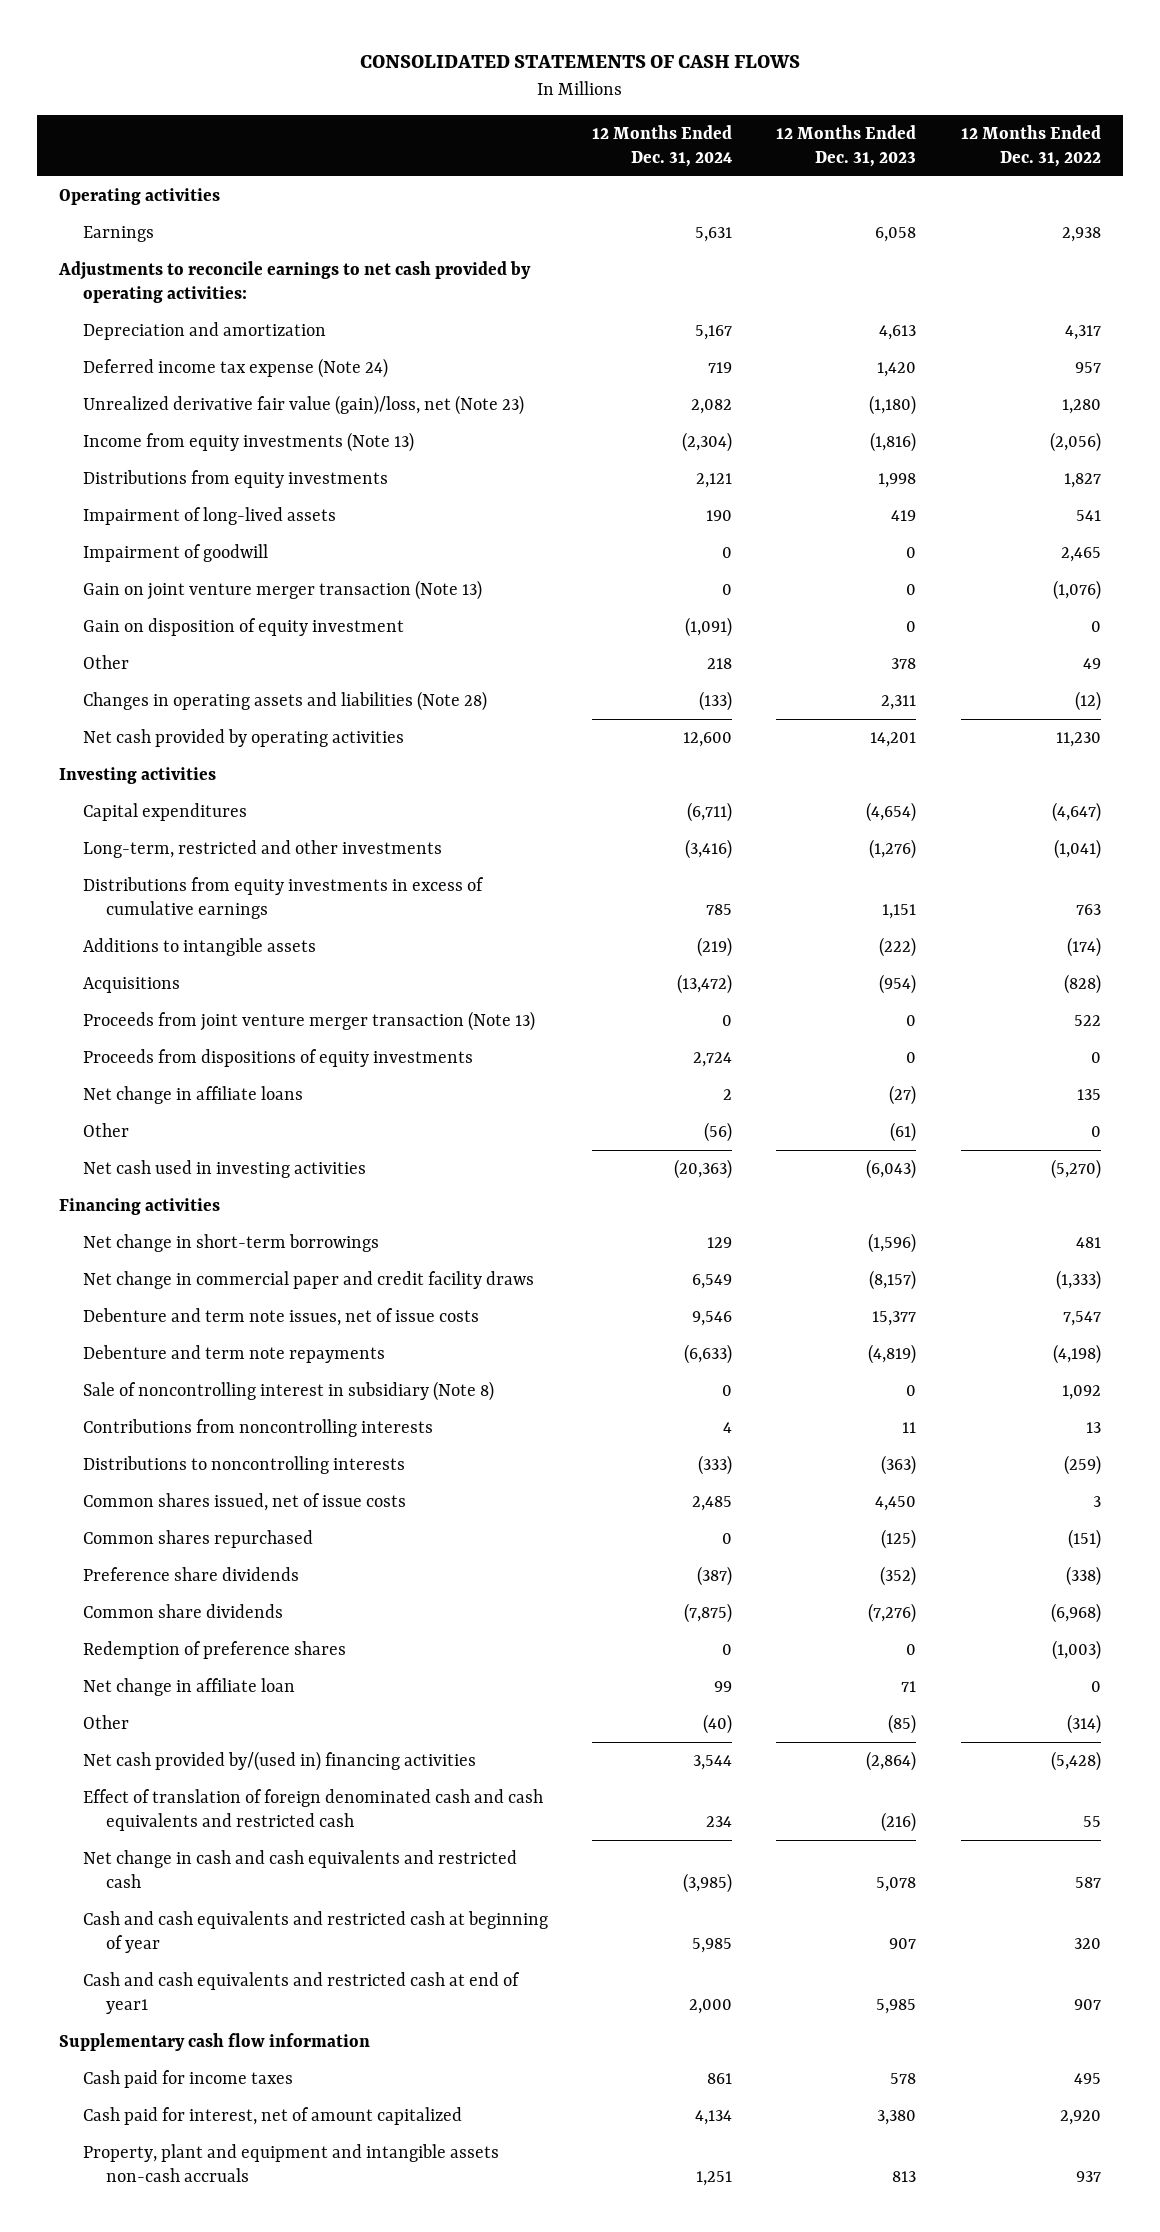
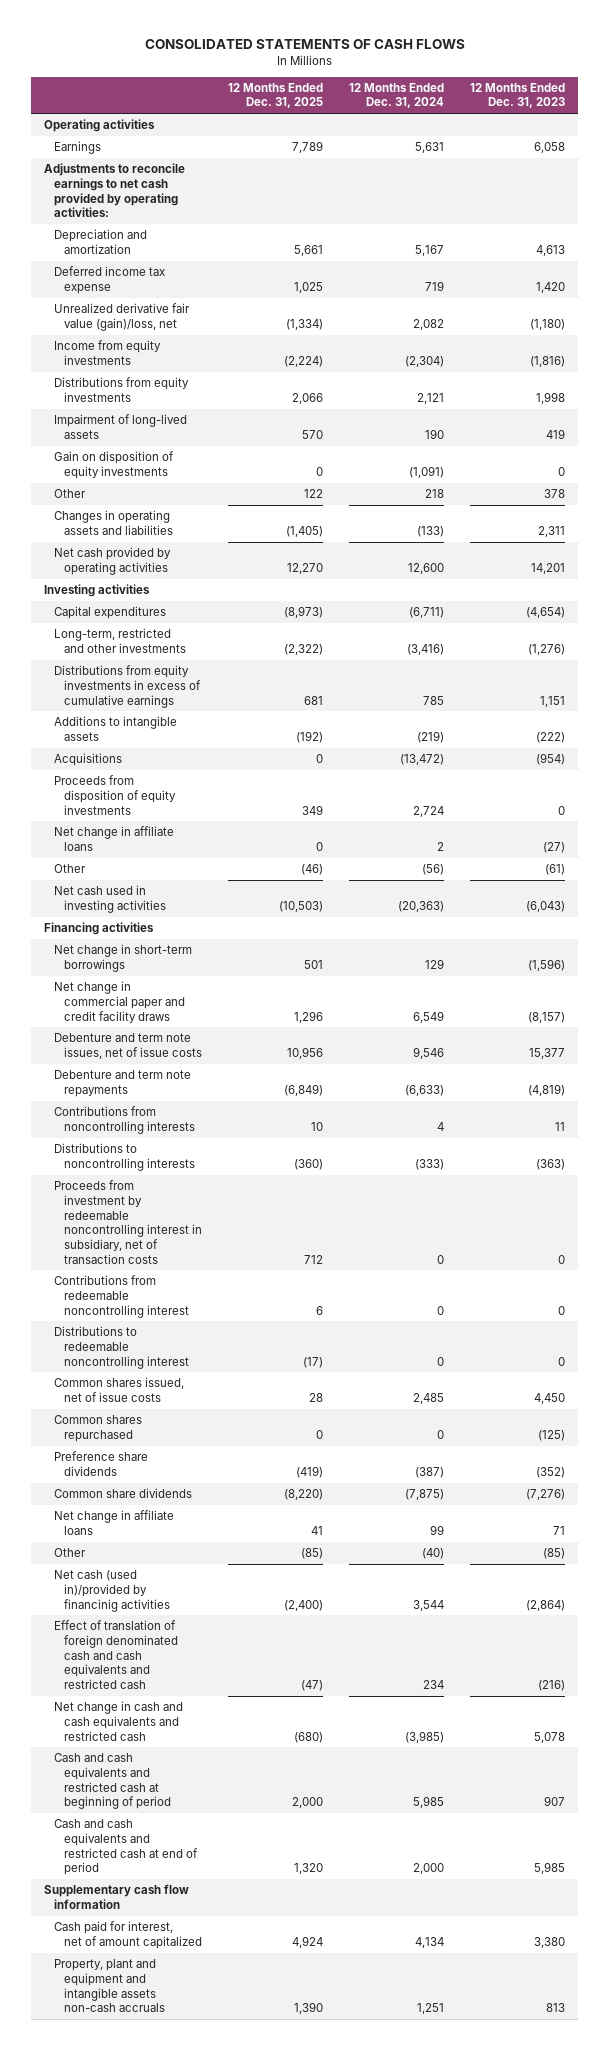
[960,124,1101,167] 12 Months Ended Dec. 31, 2022 -> none
none -> [227,82,323,109] 12 Months Ended Dec. 31, 2025
[82,358,388,379] Deferred income tax expense (Note 24) -> [53,266,165,294] Deferred income tax expense
[82,395,524,416] Unrealized derivative fair value (gain)/loss, net (Note 23) -> [53,303,190,331] Unrealized derivative fair value (gain)/loss, net
[82,432,414,453] Income from equity investments (Note 13) -> [53,340,161,365] Income from equity investments
[82,544,268,563] Impairment of goodwill -> none
[82,580,482,601] Gain on joint venture merger transaction (Note 13) -> none
[82,618,404,637] Gain on disposition of equity investment -> [53,451,174,479] Gain on disposition of equity investments
[82,691,487,712] Changes in operating assets and liabilities (Note 28) -> [53,510,173,535] Changes in operating assets and liabilities
[82,1011,535,1032] Proceeds from joint venture merger transaction (Note 13) -> none
[82,1049,473,1068] Proceeds from dispositions of equity investments -> [53,775,176,815] Proceeds from disposition of equity investments
[82,1381,494,1402] Sale of noncontrolling interest in subsidiary (Note 8) -> none
none -> [53,1180,202,1264] Proceeds from investment by redeemable noncontrolling interest in subsidiary, net of transaction costs
none -> [53,1275,189,1318] Contributions from redeemable noncontrolling interest
none -> [53,1326,189,1369] Distributions to redeemable noncontrolling interest
[82,1641,346,1660] Redemption of preference shares -> none
[82,1678,295,1697] Net change in affiliate loan -> [53,1510,174,1535] Net change in affiliate loans
[82,1751,476,1772] Net cash provided by/(used in) financing activities -> [53,1570,170,1612] Net cash (used in)/provided by financinig activities
[82,1911,548,1954] Cash and cash equivalents and restricted cash at beginning of year -> [53,1753,171,1810] Cash and cash equivalents and restricted cash at beginning of period
[82,1972,520,2015] Cash and cash equivalents and restricted cash at end of year1 -> [53,1819,198,1876] Cash and cash equivalents and restricted cash at end of period
[82,2070,293,2089] Cash paid for income taxes -> none

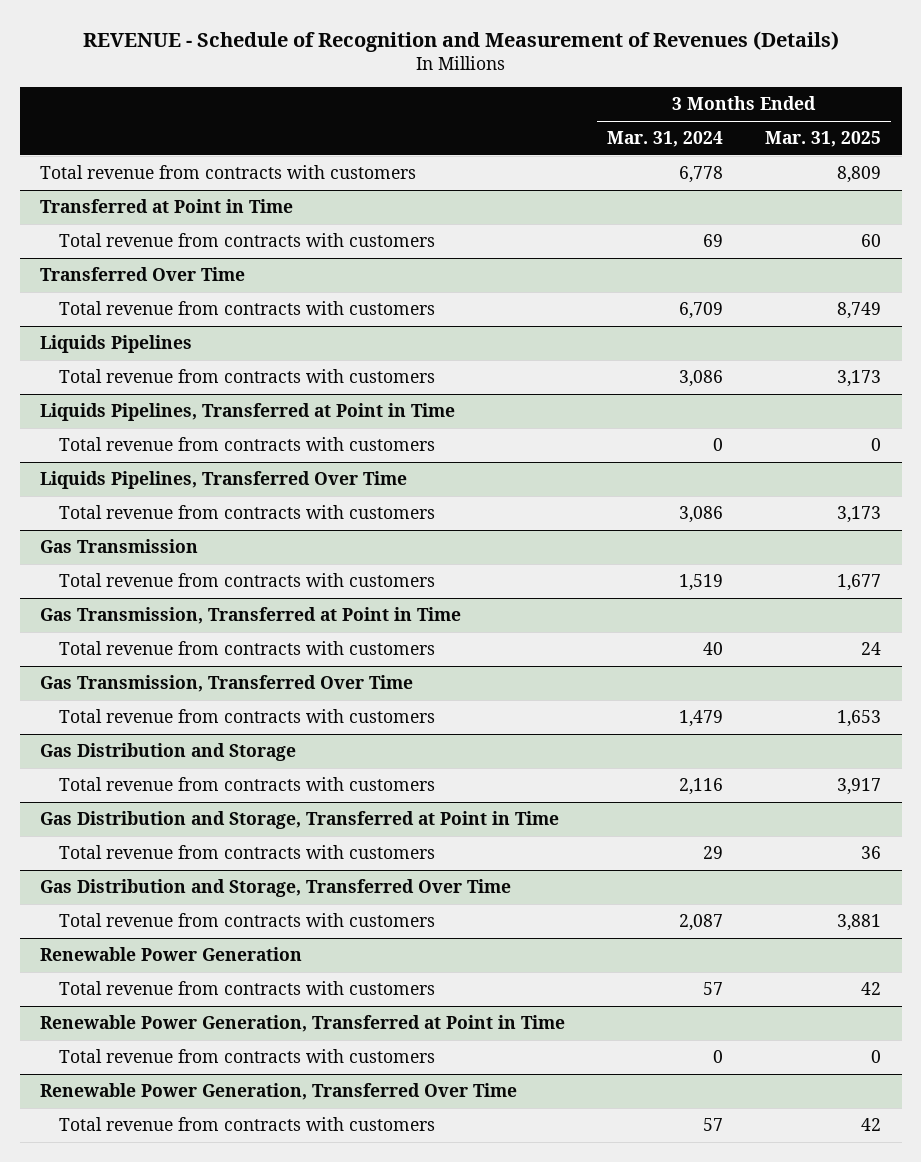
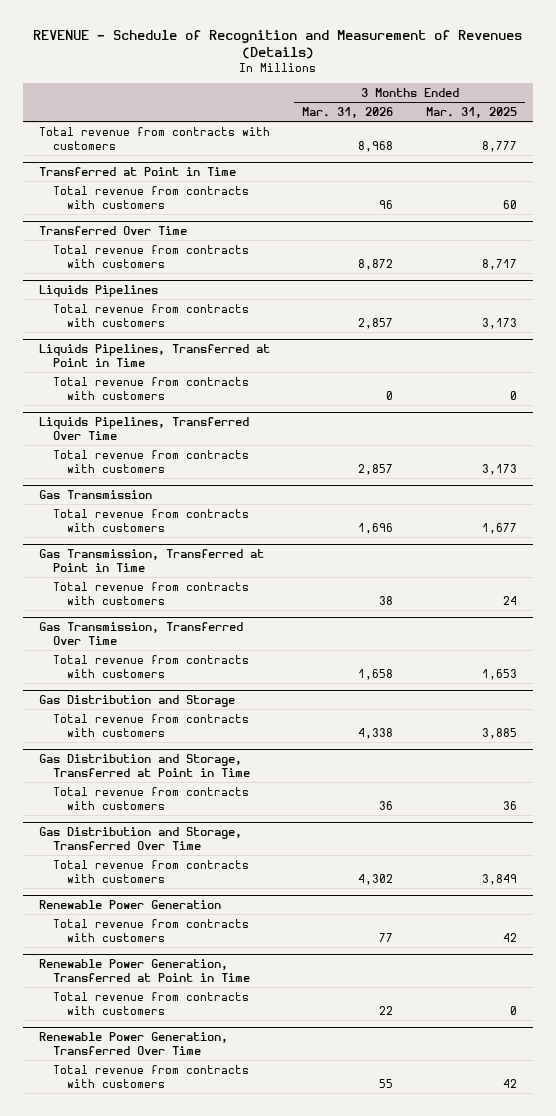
[607,131,724,148] Mar. 31, 2024 -> none
none -> [302,106,394,118] Mar. 31, 2026
[836,166,881,184] 8,809 -> [481,140,517,152] 8,777
[836,302,881,320] 8,749 -> [481,258,517,270] 8,717
[836,778,881,796] 3,917 -> [481,727,517,739] 3,885
[836,914,881,932] 3,881 -> [481,873,517,885] 3,849

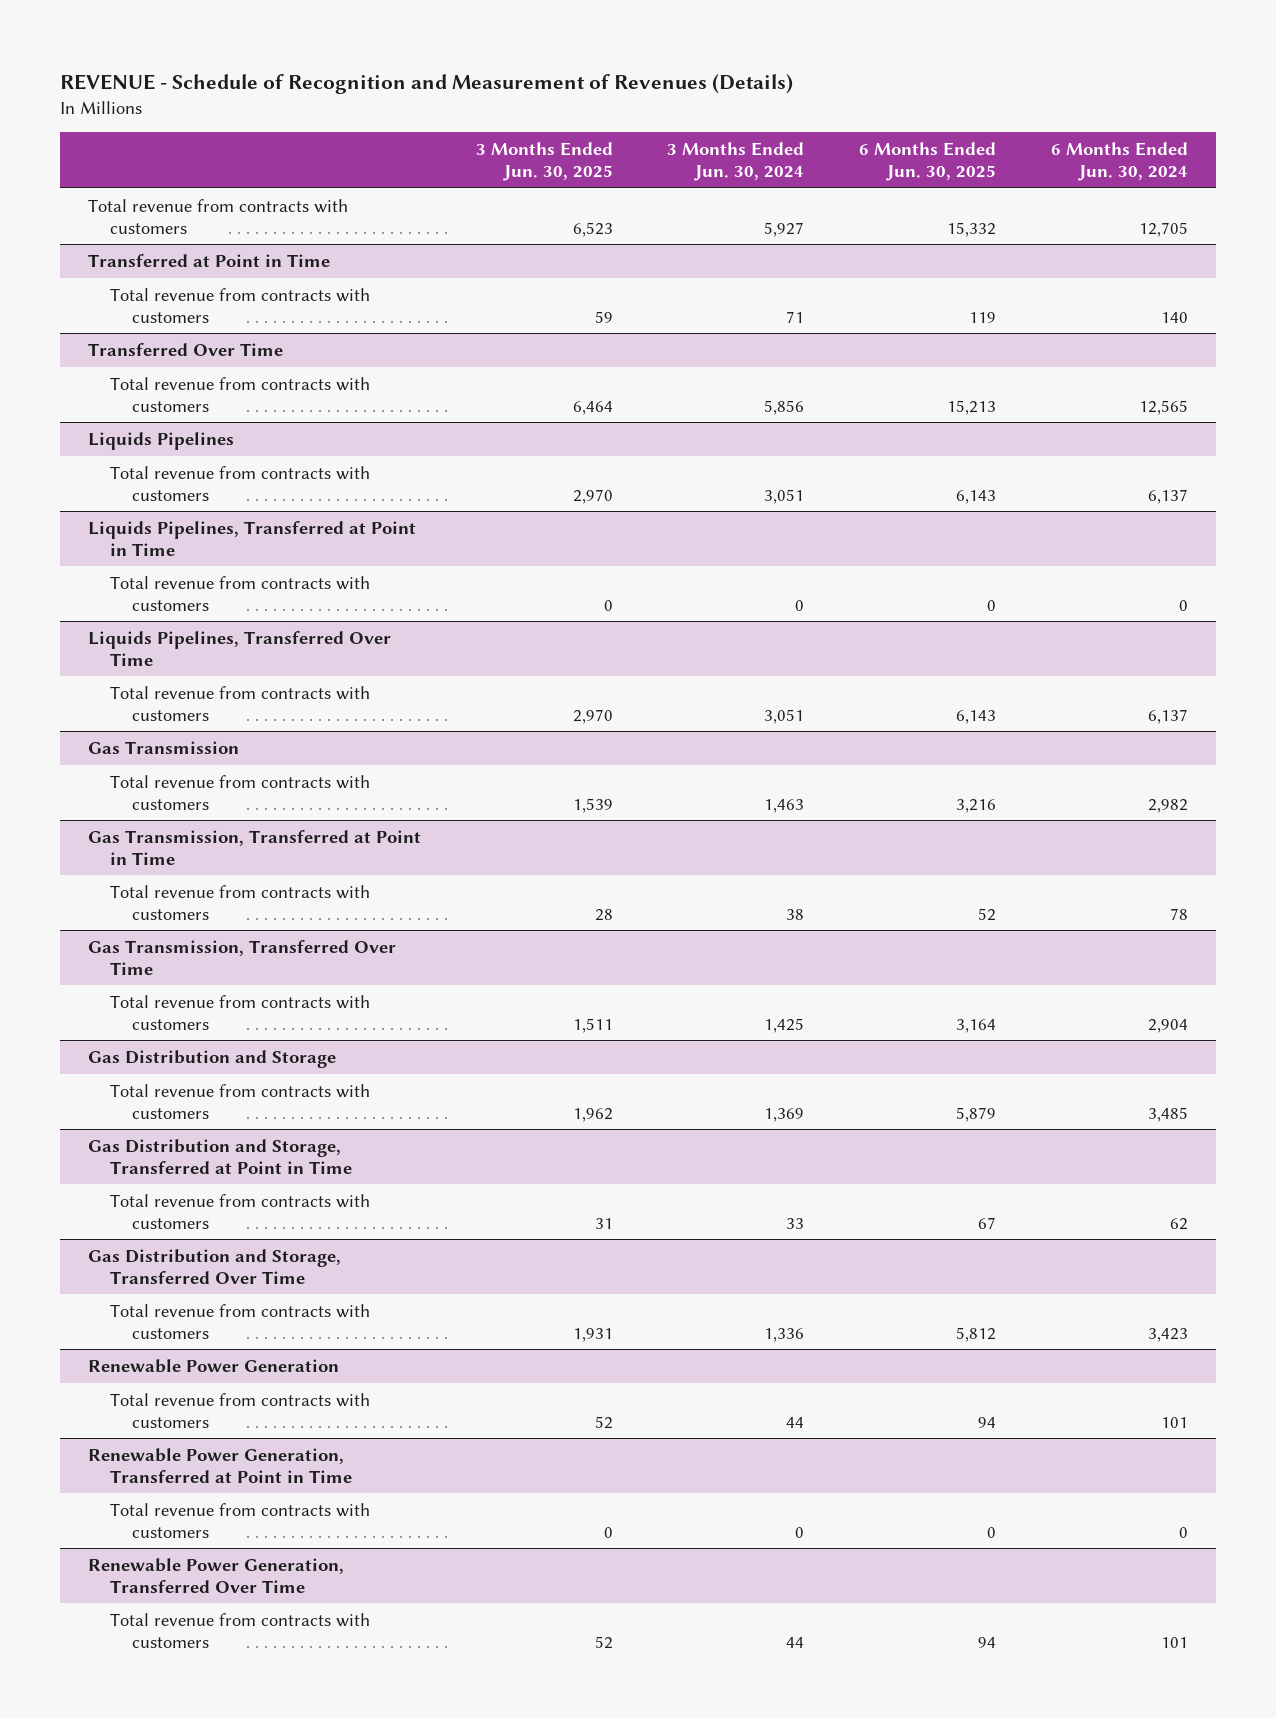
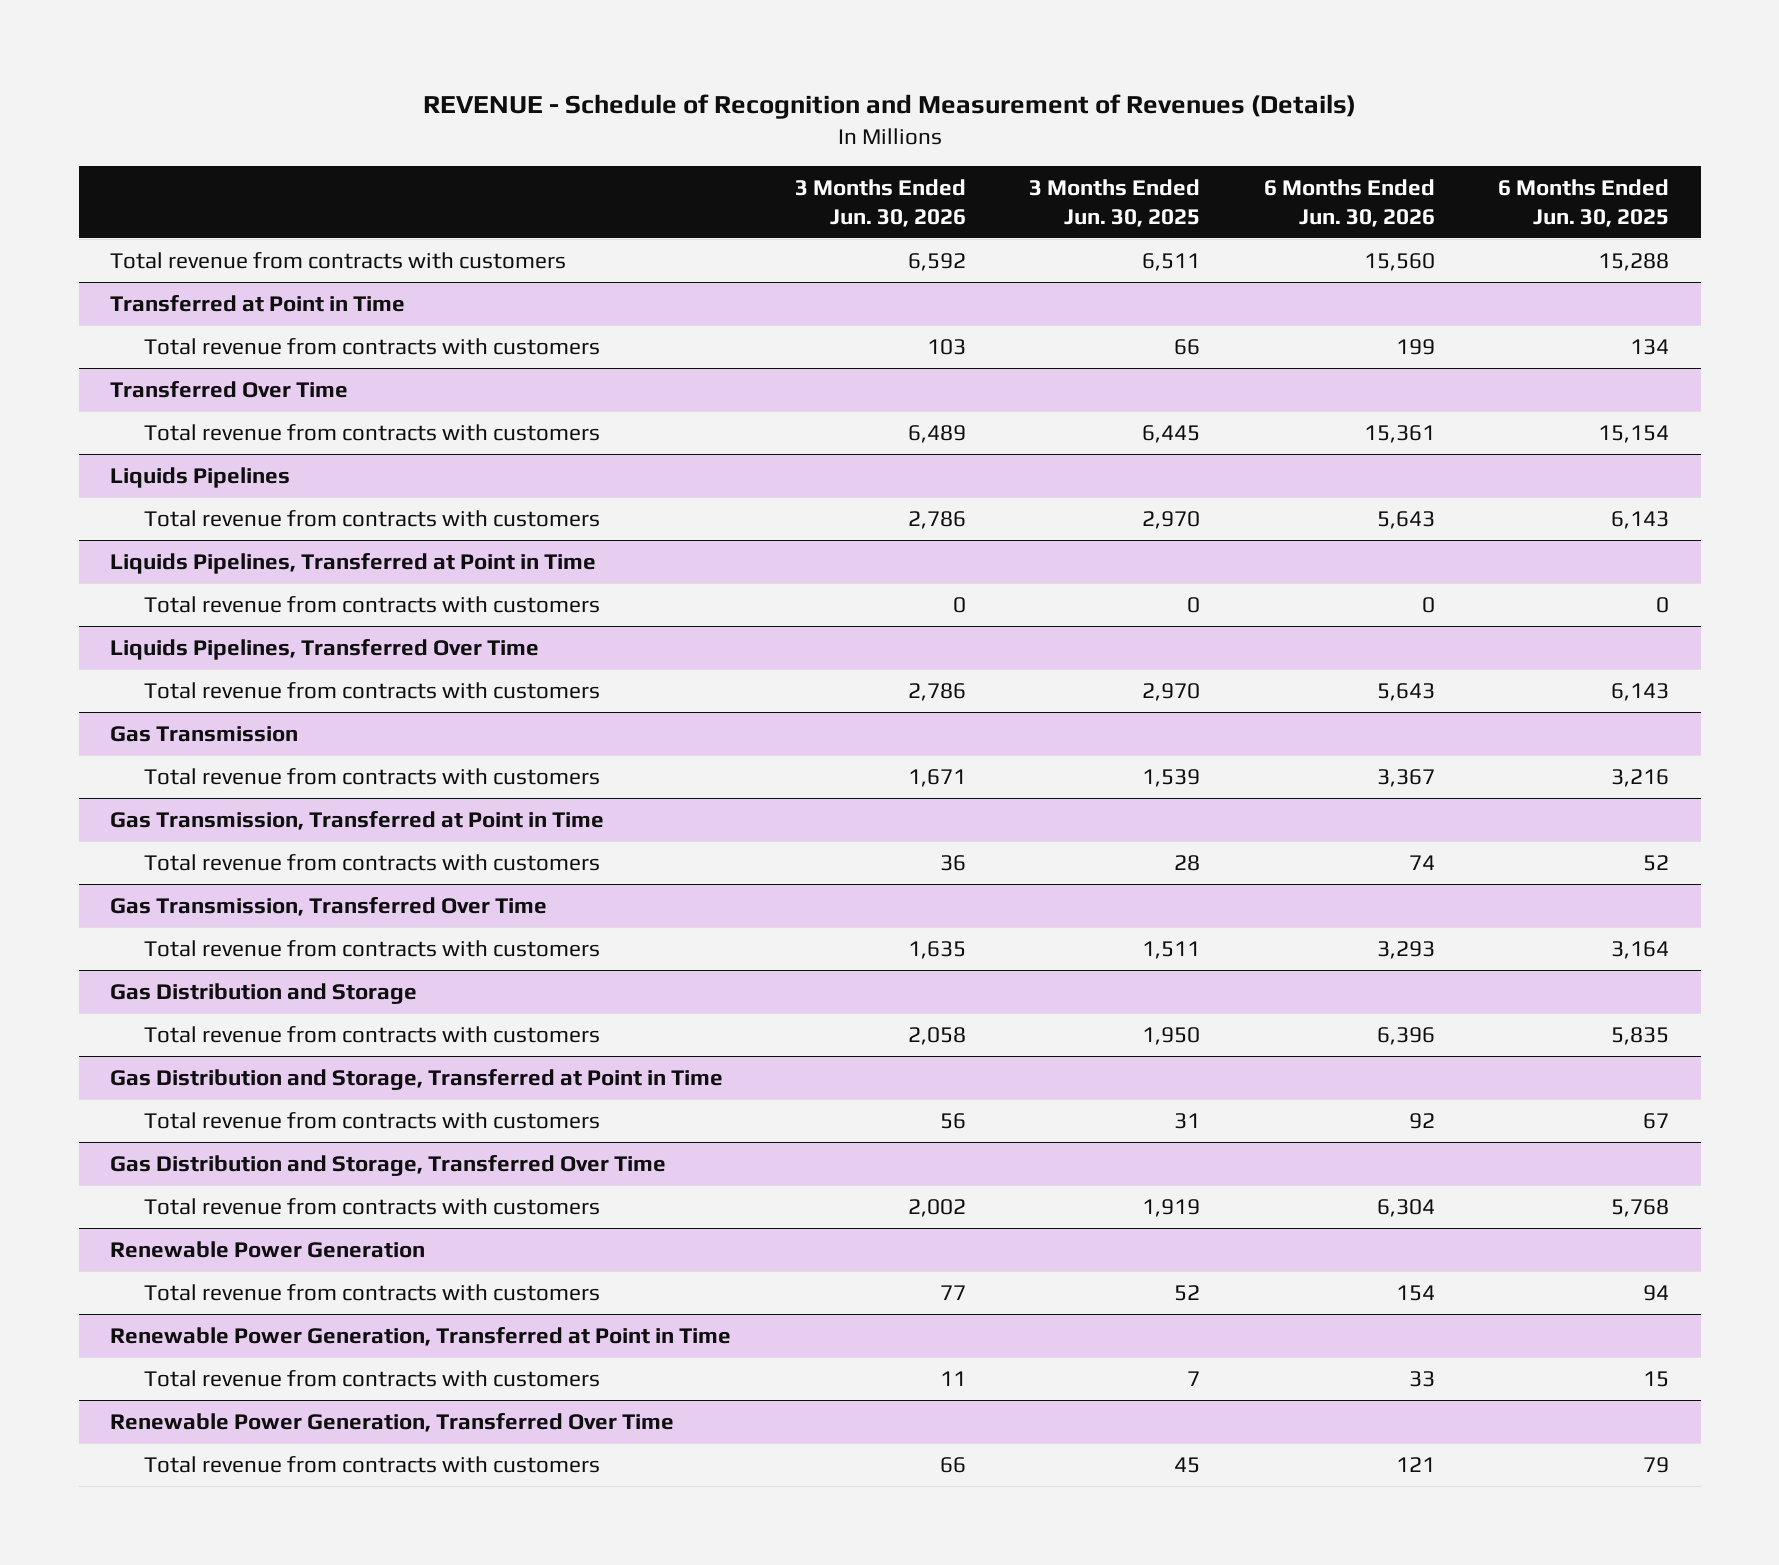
[667,141,805,181] 3 Months Ended Jun. 30, 2024 -> none
[1051,141,1189,181] 6 Months Ended Jun. 30, 2024 -> none
none -> [794,178,966,227] 3 Months Ended Jun. 30, 2026
none -> [1263,178,1435,227] 6 Months Ended Jun. 30, 2026
[572,221,613,237] 6,523 -> [1142,252,1201,271] 6,511
[947,221,997,237] 15,332 -> [1598,252,1670,271] 15,288
[594,310,613,323] 59 -> [1174,338,1201,355] 66
[969,311,997,323] 119 -> [1630,338,1670,355] 134
[572,400,613,415] 6,464 -> [1142,424,1201,443] 6,445
[947,399,997,415] 15,213 -> [1598,424,1670,443] 15,154
[572,1107,613,1122] 1,962 -> [1142,1026,1201,1045] 1,950
[956,1106,997,1122] 5,879 -> [1611,1026,1670,1045] 5,835
[572,1327,613,1342] 1,931 -> [1142,1198,1201,1217] 1,919
[956,1326,997,1342] 5,812 -> [1611,1198,1670,1217] 5,768
[603,1526,613,1538] 0 -> [1187,1370,1201,1386] 7
[987,1526,997,1538] 0 -> [1643,1370,1670,1387] 15
[594,1635,613,1649] 52 -> [1174,1456,1201,1473] 45
[978,1636,997,1648] 94 -> [1643,1456,1670,1473] 79

